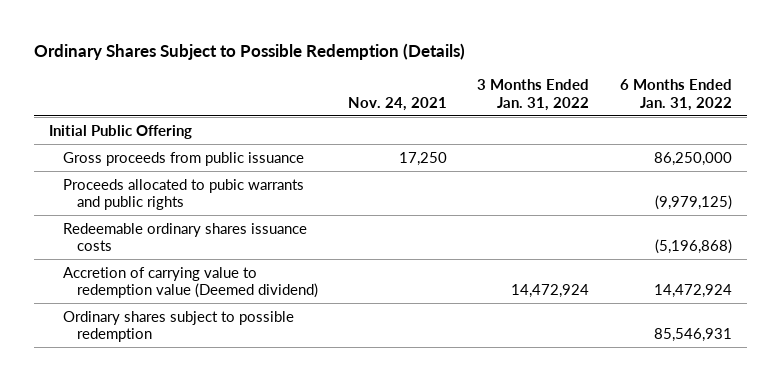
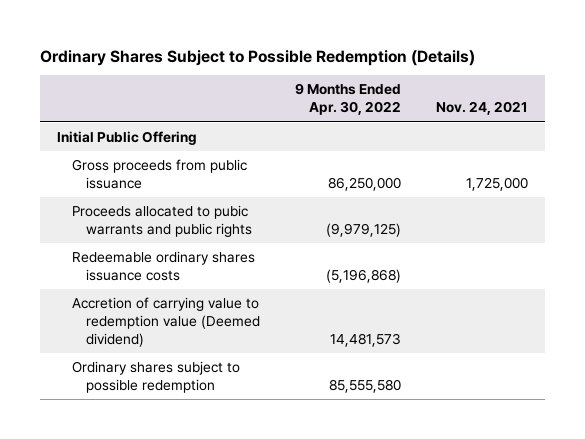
[477,79,590,111] 3 Months Ended Jan. 31, 2022 -> none
[619,79,732,111] 6 Months Ended Jan. 31, 2022 -> none
none -> [295,83,402,116] 9 Months Ended Apr. 30, 2022
[399,151,448,166] 17,250 -> [465,176,528,191] 1,725,000

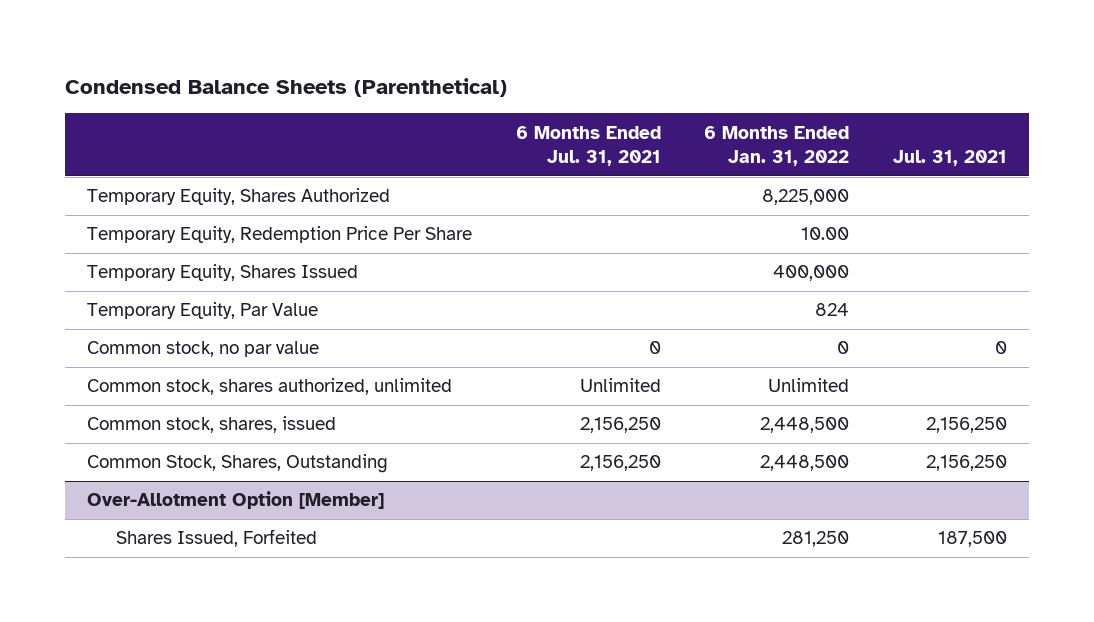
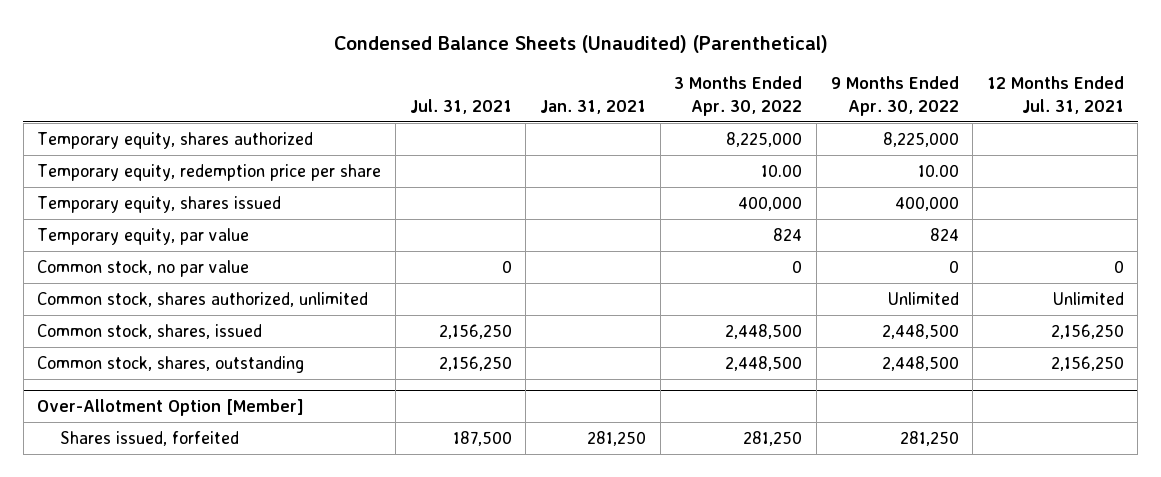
[65,78,508,98] Condensed Balance Sheets (Parenthetical) -> [333,35,828,54] Condensed Balance Sheets (Unaudited) (Parenthetical)
[515,125,661,166] 6 Months Ended Jul. 31, 2021 -> none
[704,125,850,166] 6 Months Ended Jan. 31, 2022 -> none
none -> [540,99,647,114] Jan. 31, 2021
none -> [674,76,803,116] 3 Months Ended Apr. 30, 2022
none -> [830,76,959,116] 9 Months Ended Apr. 30, 2022
none -> [986,76,1124,114] 12 Months Ended Jul. 31, 2021
[86,188,390,206] Temporary Equity, Shares Authorized -> [37,131,314,149] Temporary equity, shares authorized
[86,226,472,244] Temporary Equity, Redemption Price Per Share -> [37,163,382,181] Temporary equity, redemption price per share
[86,264,358,282] Temporary Equity, Shares Issued -> [37,195,282,213] Temporary equity, shares issued
[86,302,318,320] Temporary Equity, Par Value -> [37,227,250,245] Temporary equity, par value
[86,454,388,474] Common Stock, Shares, Outstanding -> [37,355,305,373] Common stock, shares, outstanding
[116,529,318,548] Shares Issued, Forfeited -> [59,430,239,446] Shares issued, forfeited

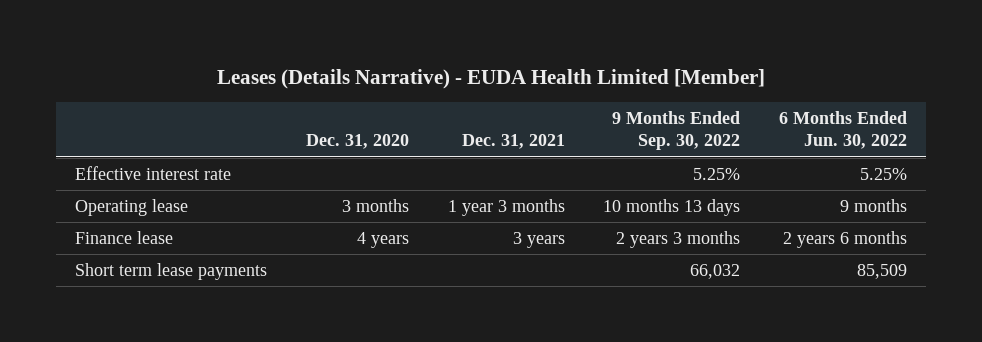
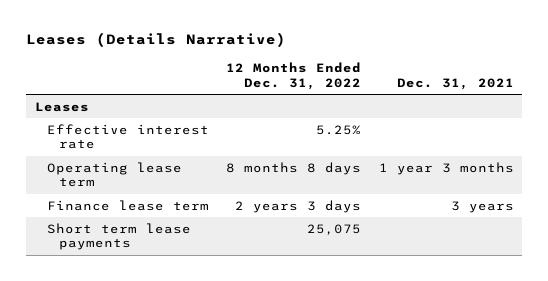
[217,68,766,89] Leases (Details Narrative) - EUDA Health Limited [Member] -> [25,32,286,48] Leases (Details Narrative)
[305,134,409,150] Dec. 31, 2020 -> none
[612,110,741,151] 9 Months Ended Sep. 30, 2022 -> none
[778,110,907,150] 6 Months Ended Jun. 30, 2022 -> none
none -> [226,62,362,90] 12 Months Ended Dec. 31, 2022
none -> [34,101,89,112] Leases
[75,198,189,216] Operating lease -> [47,161,183,188] Operating lease term
[75,230,174,244] Finance lease -> [47,199,210,211] Finance lease term

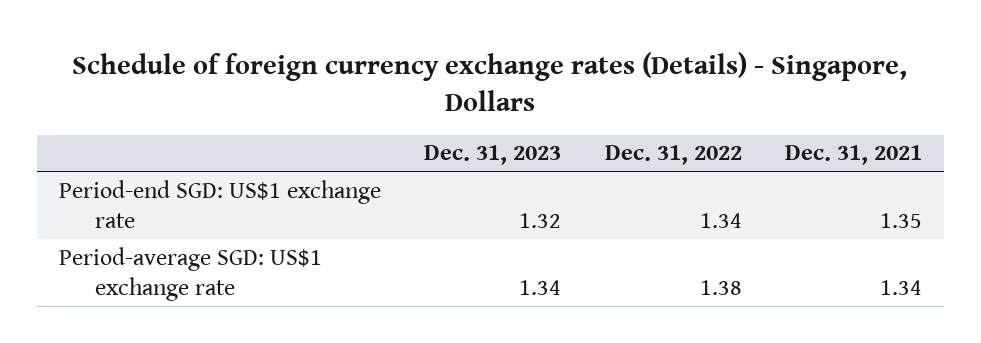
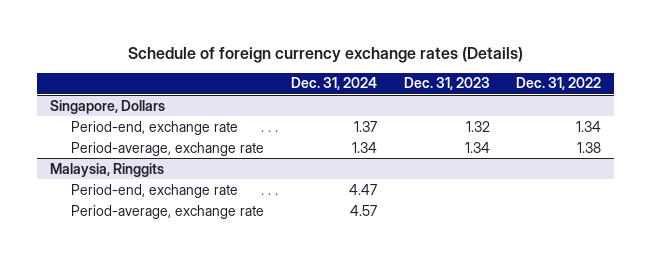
[72,52,908,112] Schedule of foreign currency exchange rates (Details) - Singapore, Dollars -> [127,46,523,63] Schedule of foreign currency exchange rates (Details)
[784,145,922,166] Dec. 31, 2021 -> none
none -> [290,77,377,91] Dec. 31, 2024
[58,179,381,228] Period-end SGD: US$1 exchange rate -> none
[58,246,322,301] Period-average SGD: US$1 exchange rate -> none
none -> [50,99,166,114] Singapore, Dollars
none -> [71,120,239,135] Period-end, exchange rate
none -> [71,141,265,156] Period-average, exchange rate
none -> [50,162,165,177] Malaysia, Ringgits
none -> [71,183,239,198] Period-end, exchange rate
none -> [71,204,265,219] Period-average, exchange rate

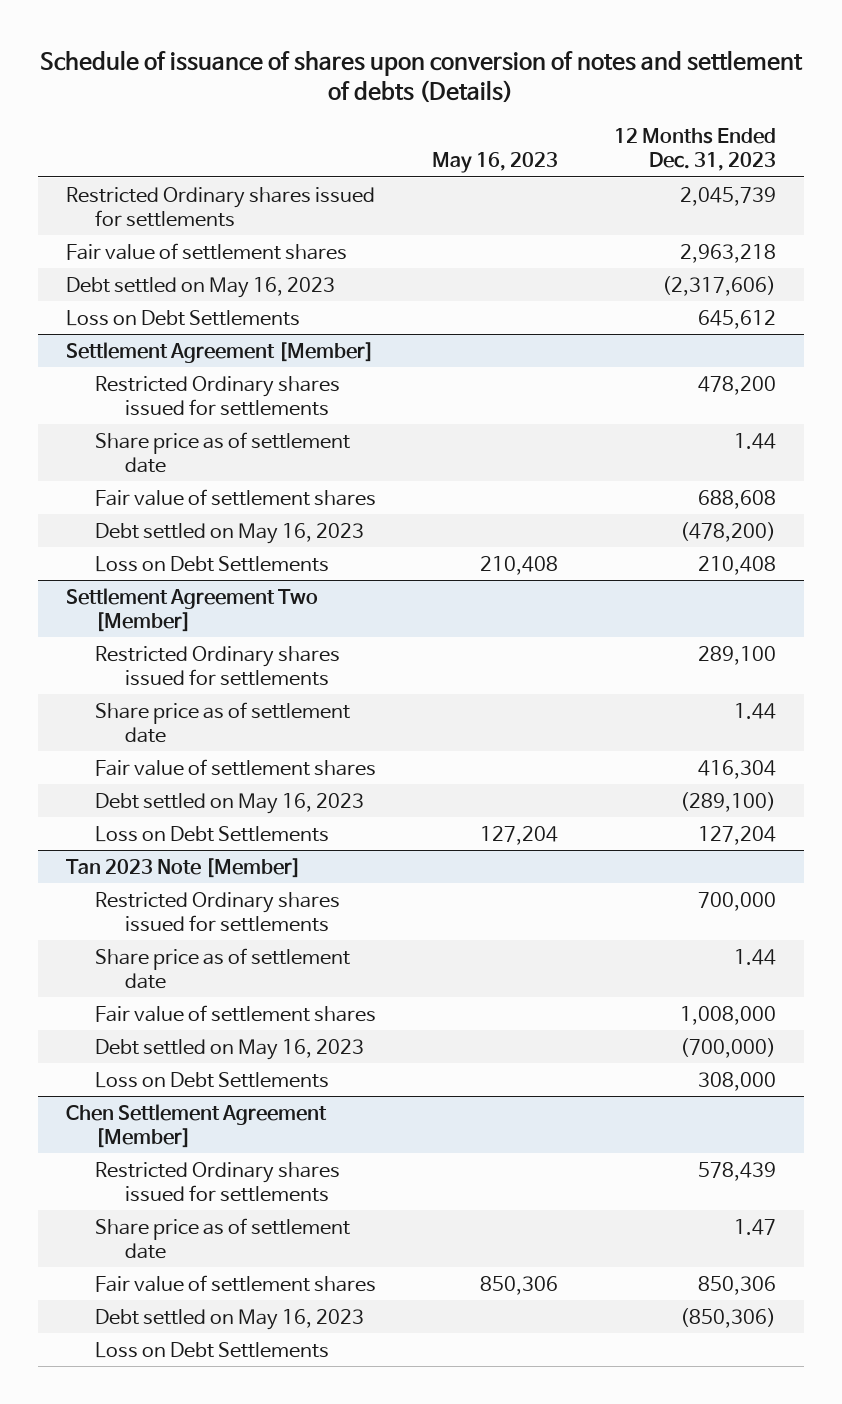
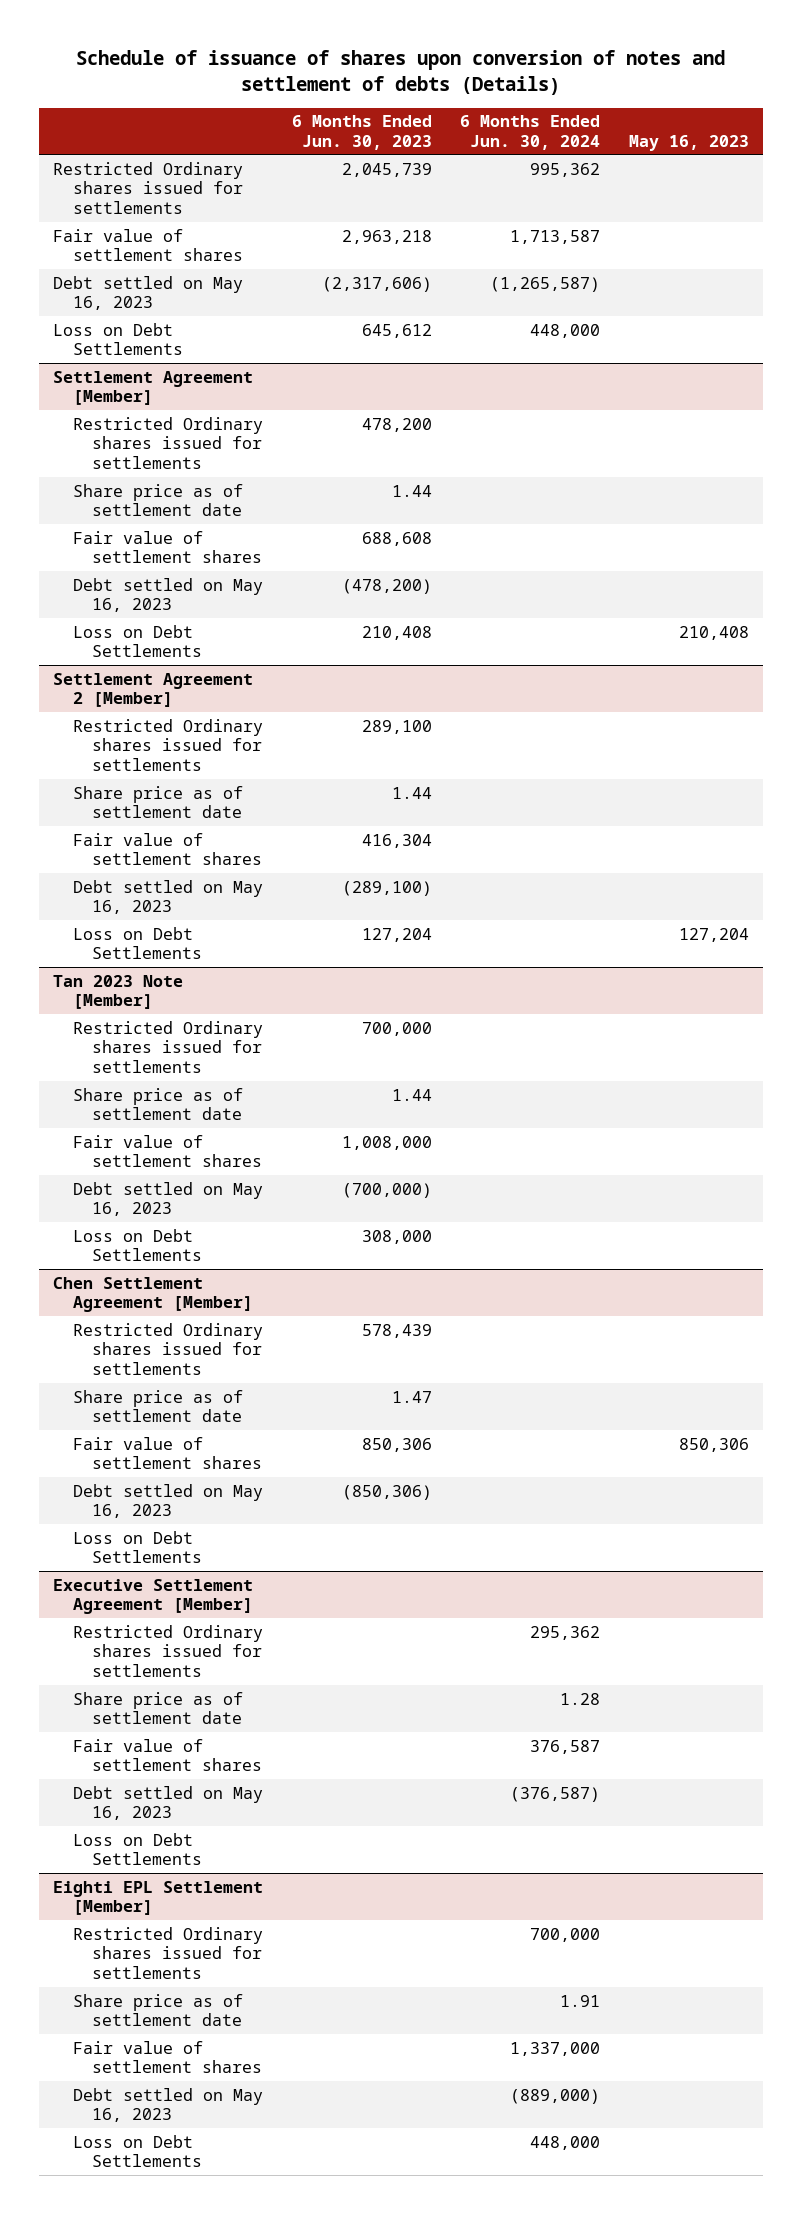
[614,128,777,172] 12 Months Ended Dec. 31, 2023 -> none
none -> [291,115,432,150] 6 Months Ended Jun. 30, 2023
none -> [460,115,601,150] 6 Months Ended Jun. 30, 2024
[65,587,318,632] Settlement Agreement Two [Member] -> [53,672,254,708] Settlement Agreement 2 [Member]
none -> [53,1578,254,1615] Executive Settlement Agreement [Member]
none -> [72,1624,263,1677] Restricted Ordinary shares issued for settlements
none -> [72,1691,243,1725] Share price as of settlement date
none -> [72,1738,263,1772] Fair value of settlement shares
none -> [72,1785,263,1821] Debt settled on May 16, 2023
none -> [72,1832,203,1866] Loss on Debt Settlements
none -> [53,1880,264,1916] Eighti EPL Settlement [Member]
none -> [72,1926,263,1979] Restricted Ordinary shares issued for settlements
none -> [72,1993,243,2027] Share price as of settlement date
none -> [72,2040,263,2074] Fair value of settlement shares
none -> [72,2087,263,2123] Debt settled on May 16, 2023
none -> [72,2134,203,2168] Loss on Debt Settlements

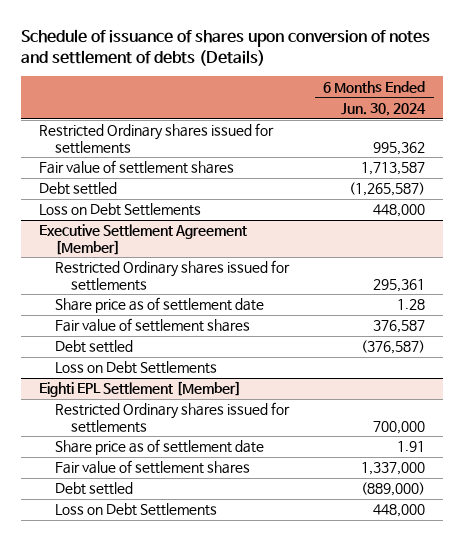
[291,115,432,150] 6 Months Ended Jun. 30, 2023 -> none
[628,134,749,151] May 16, 2023 -> none
[53,275,244,311] Debt settled on May 16, 2023 -> [38,182,117,196] Debt settled
[53,370,254,406] Settlement Agreement [Member] -> none
[72,416,263,469] Restricted Ordinary shares issued for settlements -> none
[72,483,243,517] Share price as of settlement date -> none
[72,530,263,564] Fair value of settlement shares -> none
[72,577,263,613] Debt settled on May 16, 2023 -> none
[72,624,203,658] Loss on Debt Settlements -> none
[53,672,254,708] Settlement Agreement 2 [Member] -> none
[72,718,263,771] Restricted Ordinary shares issued for settlements -> none
[72,785,243,819] Share price as of settlement date -> none
[72,832,263,866] Fair value of settlement shares -> none
[72,879,263,915] Debt settled on May 16, 2023 -> none
[72,926,203,960] Loss on Debt Settlements -> none
[53,974,184,1010] Tan 2023 Note [Member] -> none
[72,1020,263,1073] Restricted Ordinary shares issued for settlements -> none
[72,1087,243,1121] Share price as of settlement date -> none
[72,1134,263,1168] Fair value of settlement shares -> none
[72,1181,263,1217] Debt settled on May 16, 2023 -> none
[72,1228,203,1262] Loss on Debt Settlements -> none
[53,1276,253,1313] Chen Settlement Agreement [Member] -> none
[72,1322,263,1375] Restricted Ordinary shares issued for settlements -> none
[72,1389,243,1423] Share price as of settlement date -> none
[72,1436,263,1470] Fair value of settlement shares -> none
[72,1483,263,1519] Debt settled on May 16, 2023 -> none
[72,1530,203,1564] Loss on Debt Settlements -> none
[530,1625,601,1640] 295,362 -> [373,278,426,292] 295,361
[72,1785,263,1821] Debt settled on May 16, 2023 -> [54,340,133,354] Debt settled
[72,2087,263,2123] Debt settled on May 16, 2023 -> [54,482,133,496] Debt settled

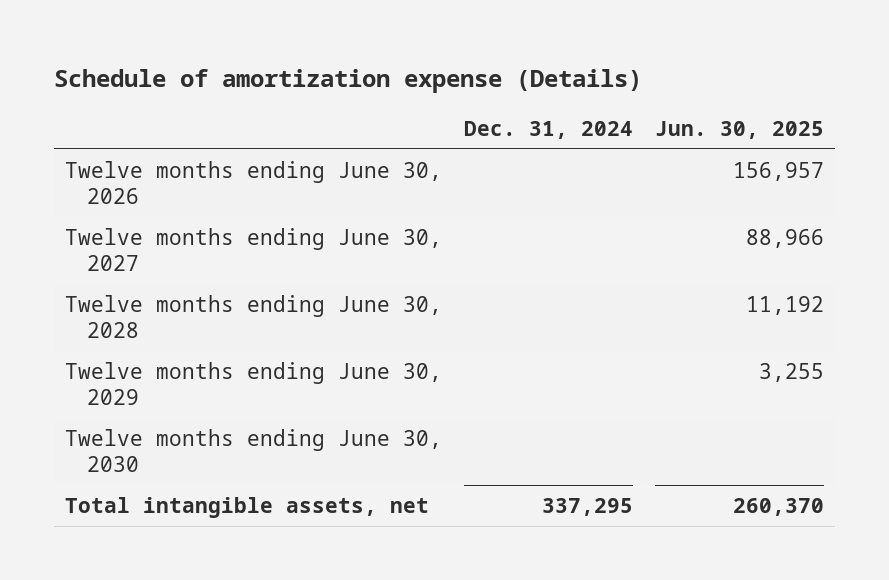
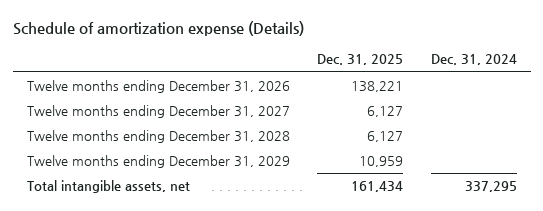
[654,120,824,139] Jun. 30, 2025 -> none
none -> [317,54,404,66] Dec. 31, 2025
[65,428,443,473] Twelve months ending June 30, 2030 -> none
[65,160,443,205] Twelve months ending June 30, 2026 -> [26,80,290,94] Twelve months ending December 31, 2026
[65,227,443,272] Twelve months ending June 30, 2027 -> [26,105,290,119] Twelve months ending December 31, 2027
[65,294,443,339] Twelve months ending June 30, 2028 -> [26,130,290,144] Twelve months ending December 31, 2028
[65,361,443,406] Twelve months ending June 30, 2029 -> [26,155,290,169] Twelve months ending December 31, 2029

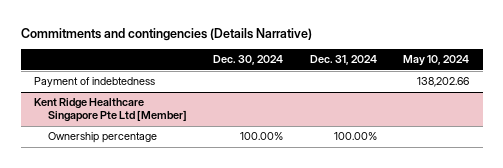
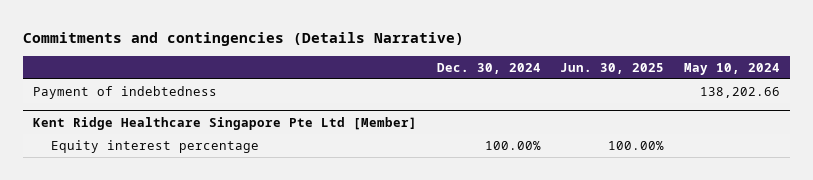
[309,55,377,66] Dec. 31, 2024 -> none
none -> [560,62,665,74] Jun. 30, 2025
[47,132,157,144] Ownership percentage -> [50,140,259,154] Equity interest percentage

